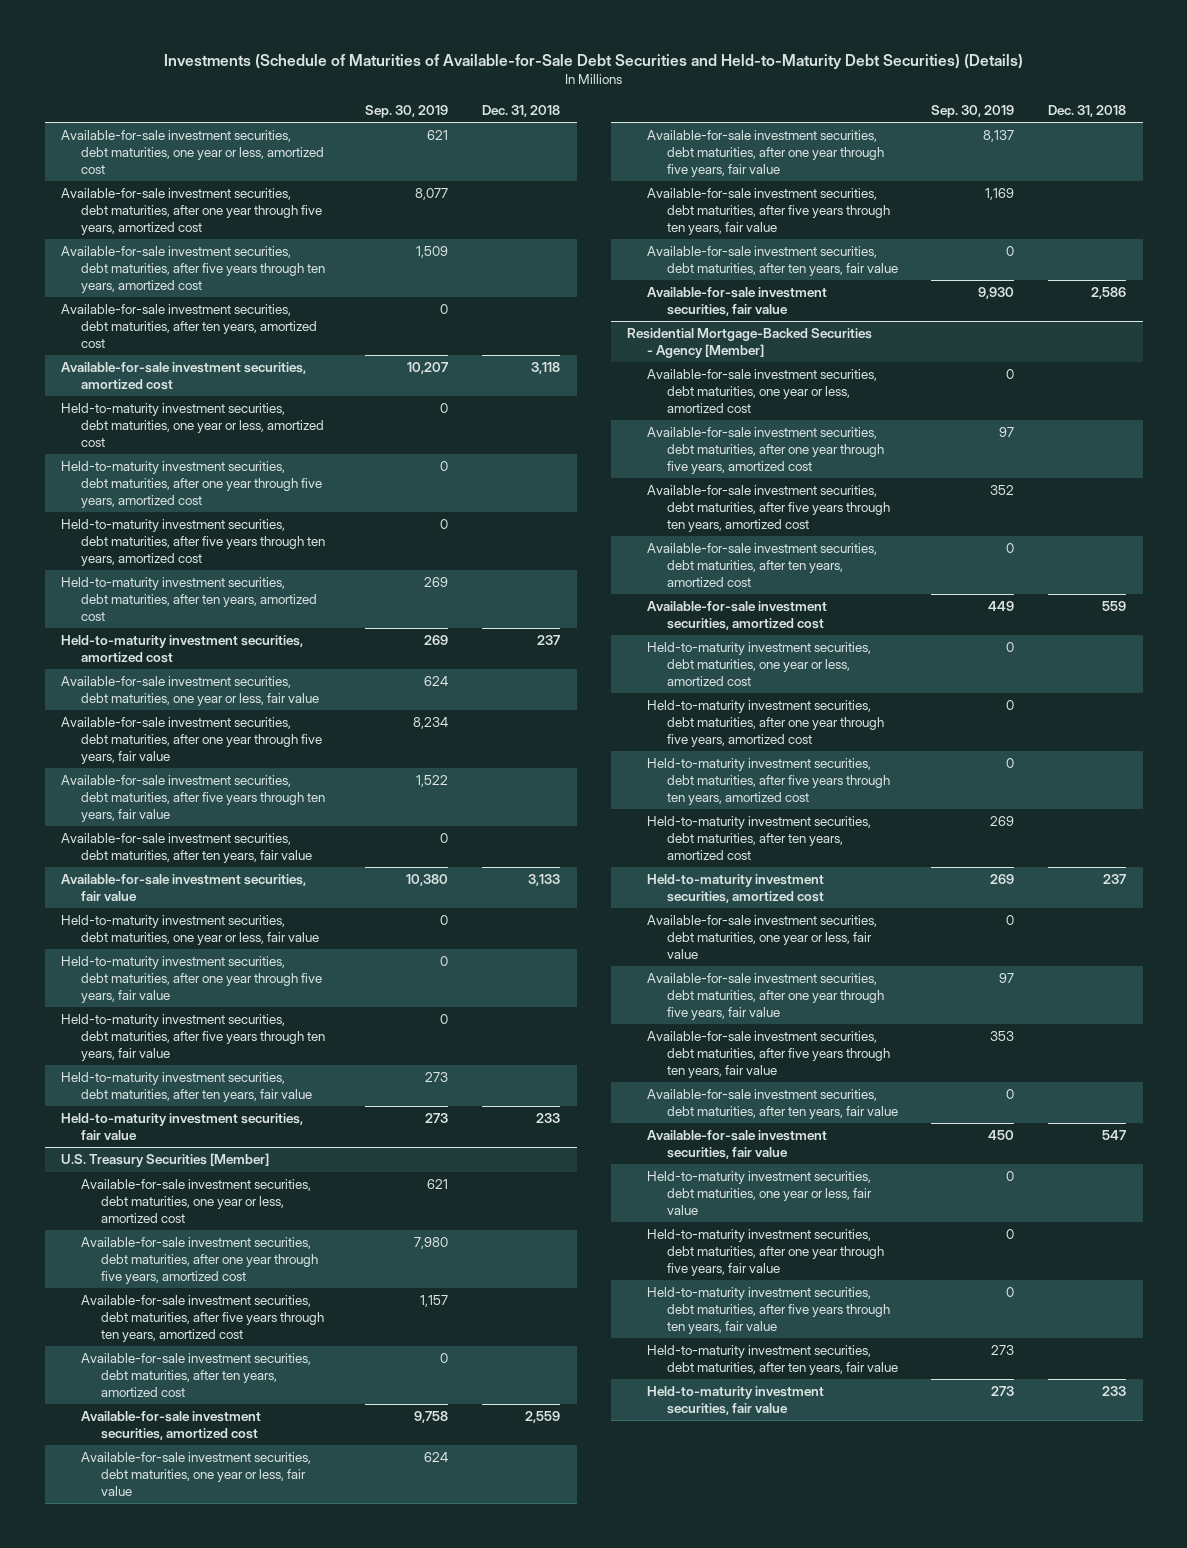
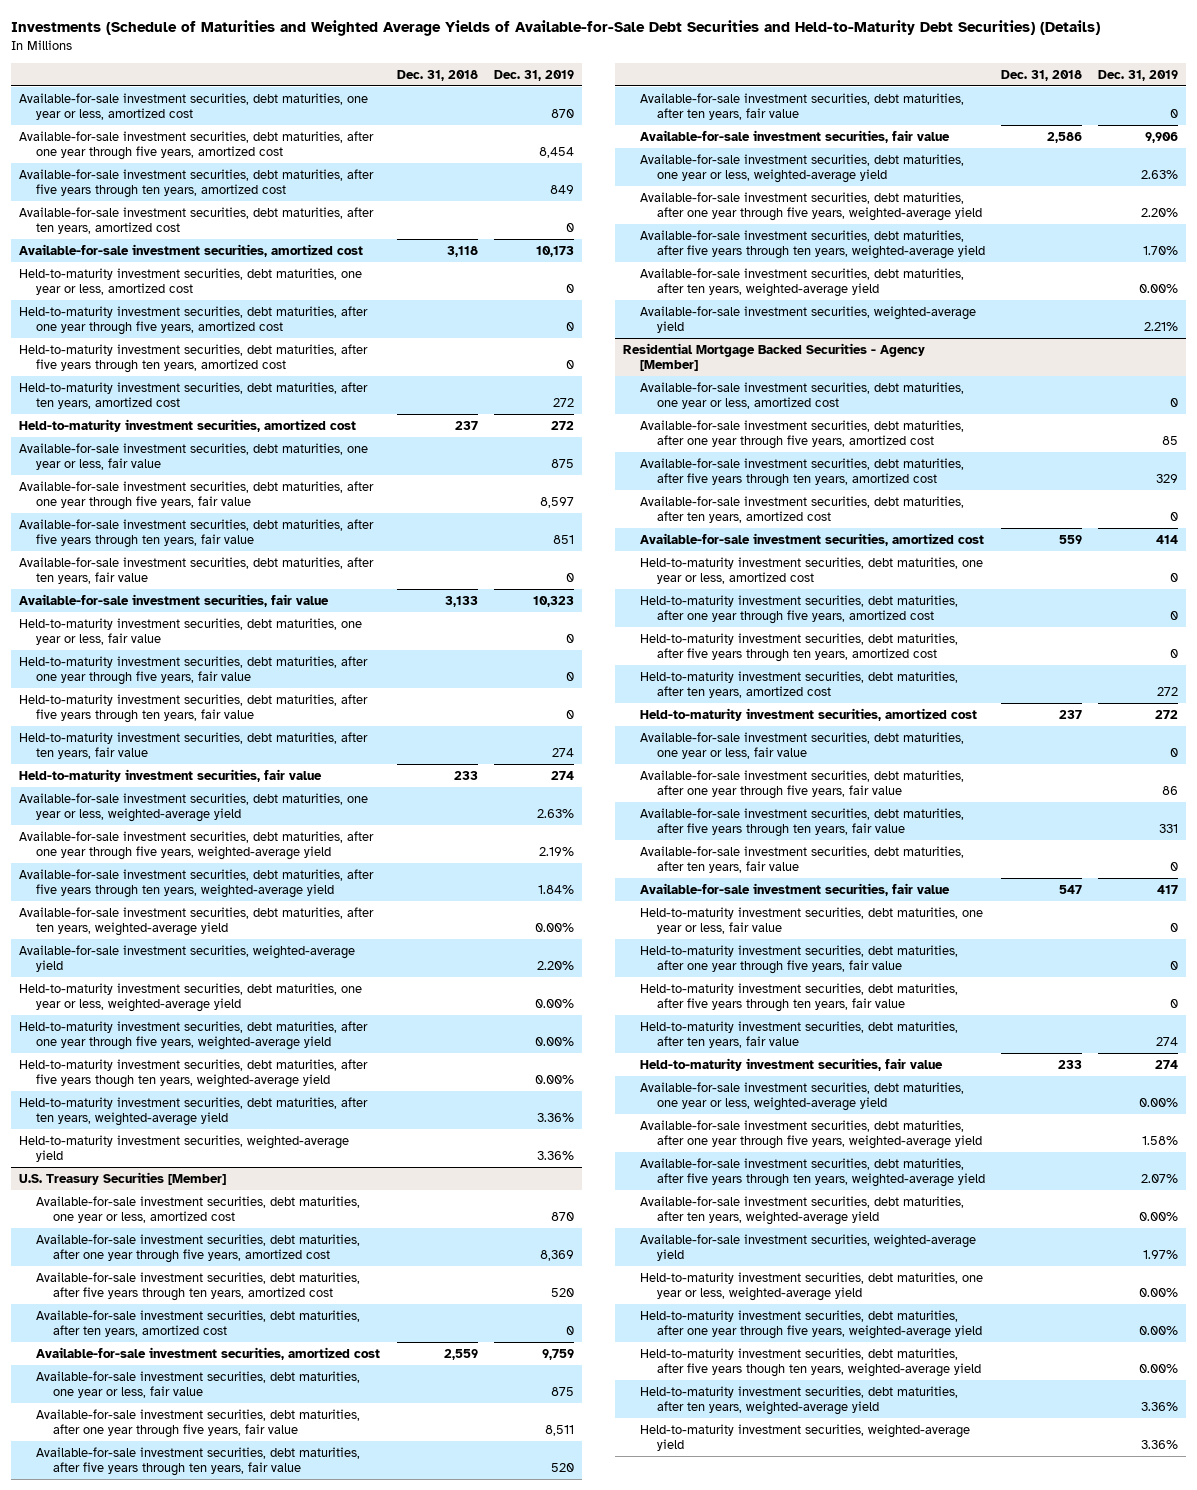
[163,53,1023,69] Investments (Schedule of Maturities of Available-for-Sale Debt Securities and Held-to-Maturity Debt Securities) (Details) -> [11,20,1101,37] Investments (Schedule of Maturities and Weighted Average Yields of Available-for-Sale Debt Securities and Held-to-Maturity Debt Securities) (Details)
[365,104,449,118] Sep. 30, 2019 -> none
none -> [493,69,574,81] Dec. 31, 2019
none -> [19,792,369,823] Available-for-sale investment securities, debt maturities, one year or less, weighted-average yield
none -> [19,830,375,861] Available-for-sale investment securities, debt maturities, after one year through five years, weighted-average yield
none -> [19,868,375,899] Available-for-sale investment securities, debt maturities, after five years through ten years, weighted-average yield
none -> [19,906,375,937] Available-for-sale investment securities, debt maturities, after ten years, weighted-average yield
none -> [19,944,356,973] Available-for-sale investment securities, weighted-average yield
none -> [19,982,363,1013] Held-to-maturity investment securities, debt maturities, one year or less, weighted-average yield
none -> [19,1020,369,1051] Held-to-maturity investment securities, debt maturities, after one year through five years, weighted-average yield
none -> [19,1058,369,1089] Held-to-maturity investment securities, debt maturities, after five years though ten years, weighted-average yield
none -> [19,1096,369,1127] Held-to-maturity investment securities, debt maturities, after ten years, weighted-average yield
none -> [19,1134,350,1163] Held-to-maturity investment securities, weighted-average yield
none -> [639,153,964,184] Available-for-sale investment securities, debt maturities, one year or less, weighted-average yield
none -> [639,191,982,222] Available-for-sale investment securities, debt maturities, after one year through five years, weighted-average yield
none -> [639,229,985,260] Available-for-sale investment securities, debt maturities, after five years through ten years, weighted-average yield
none -> [639,267,964,298] Available-for-sale investment securities, debt maturities, after ten years, weighted-average yield
none -> [639,305,976,334] Available-for-sale investment securities, weighted-average yield
[627,328,873,358] Residential Mortgage-Backed Securities - Agency [Member] -> [623,342,926,372] Residential Mortgage Backed Securities - Agency [Member]
none -> [639,1081,964,1112] Available-for-sale investment securities, debt maturities, one year or less, weighted-average yield
none -> [639,1119,982,1150] Available-for-sale investment securities, debt maturities, after one year through five years, weighted-average yield
none -> [639,1157,985,1188] Available-for-sale investment securities, debt maturities, after five years through ten years, weighted-average yield
none -> [639,1195,964,1226] Available-for-sale investment securities, debt maturities, after ten years, weighted-average yield
none -> [639,1233,976,1262] Available-for-sale investment securities, weighted-average yield
none -> [639,1271,983,1302] Held-to-maturity investment securities, debt maturities, one year or less, weighted-average yield
none -> [639,1309,982,1340] Held-to-maturity investment securities, debt maturities, after one year through five years, weighted-average yield
none -> [639,1347,981,1378] Held-to-maturity investment securities, debt maturities, after five years though ten years, weighted-average yield
none -> [639,1385,958,1416] Held-to-maturity investment securities, debt maturities, after ten years, weighted-average yield
none -> [639,1423,970,1452] Held-to-maturity investment securities, weighted-average yield

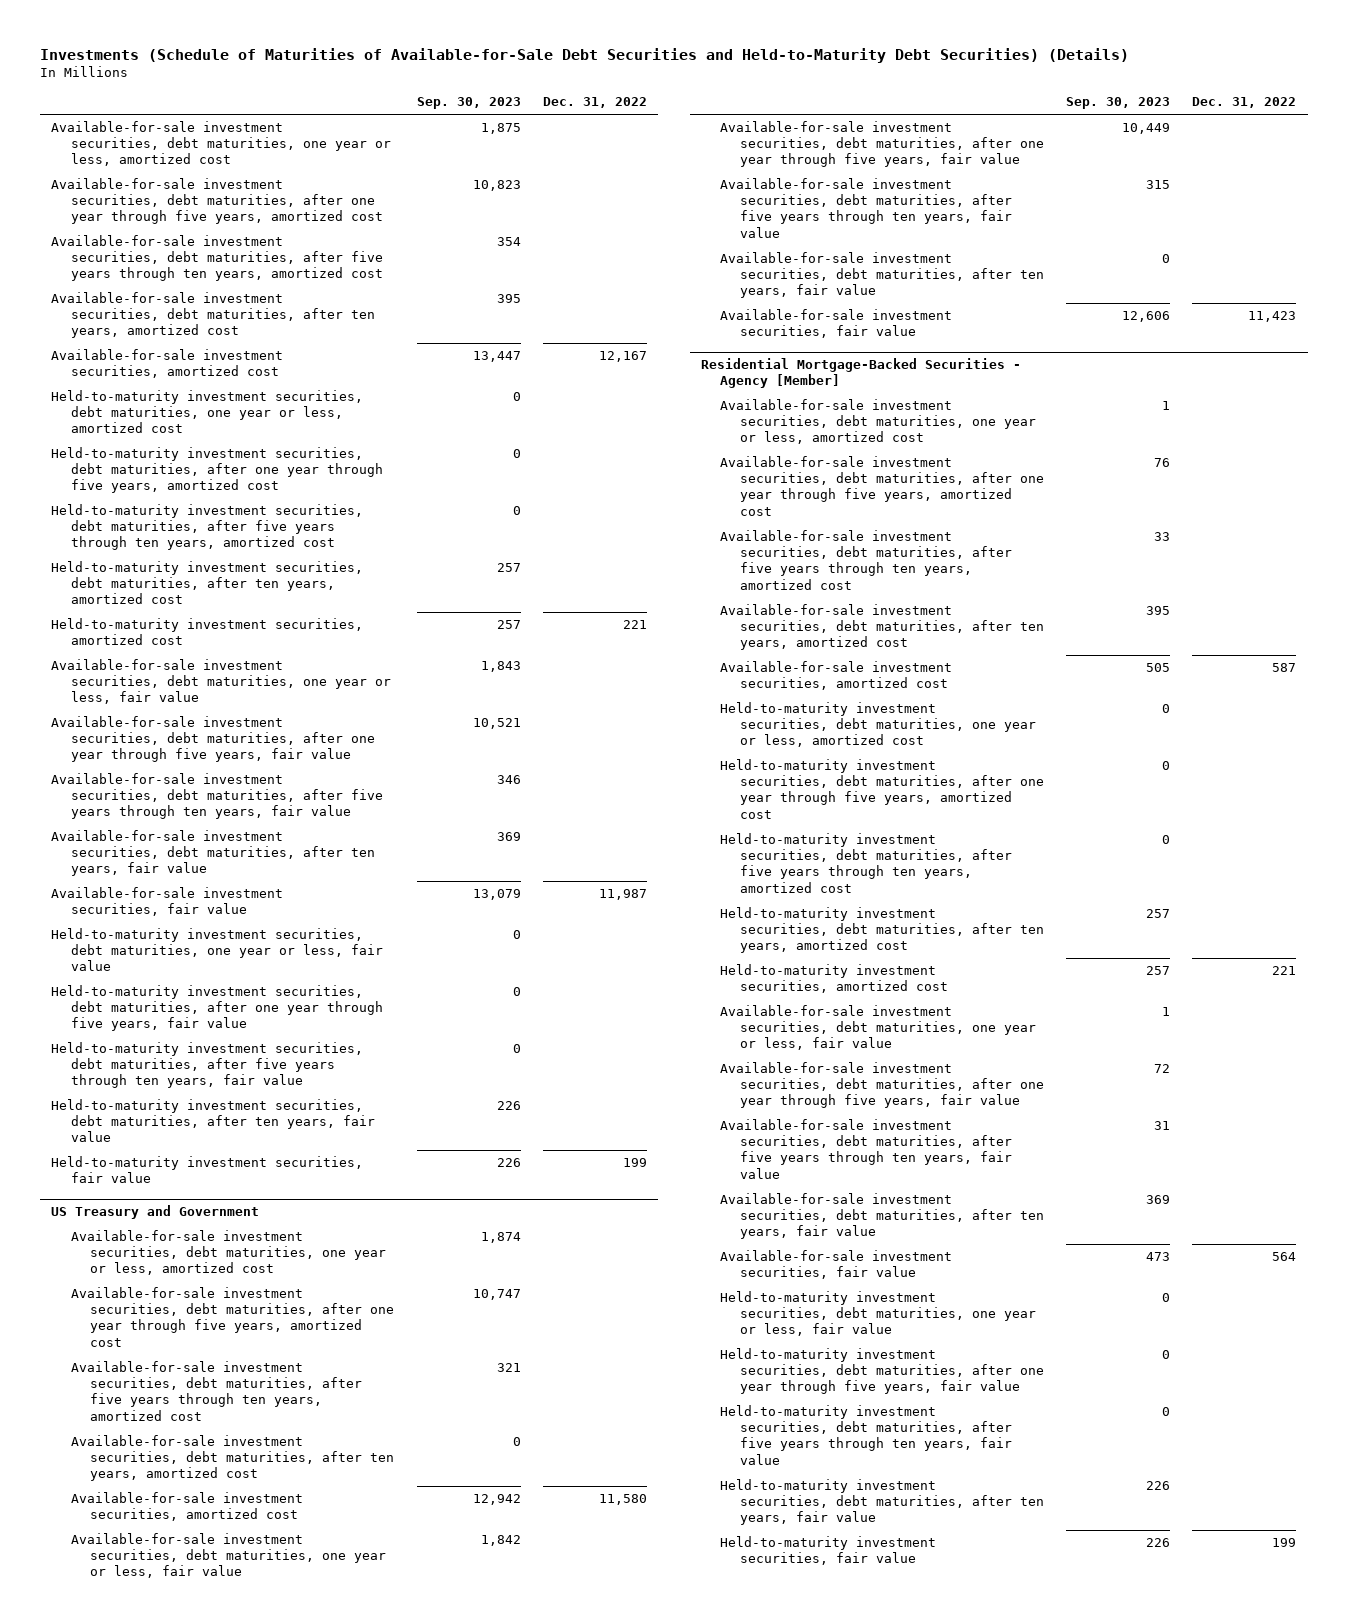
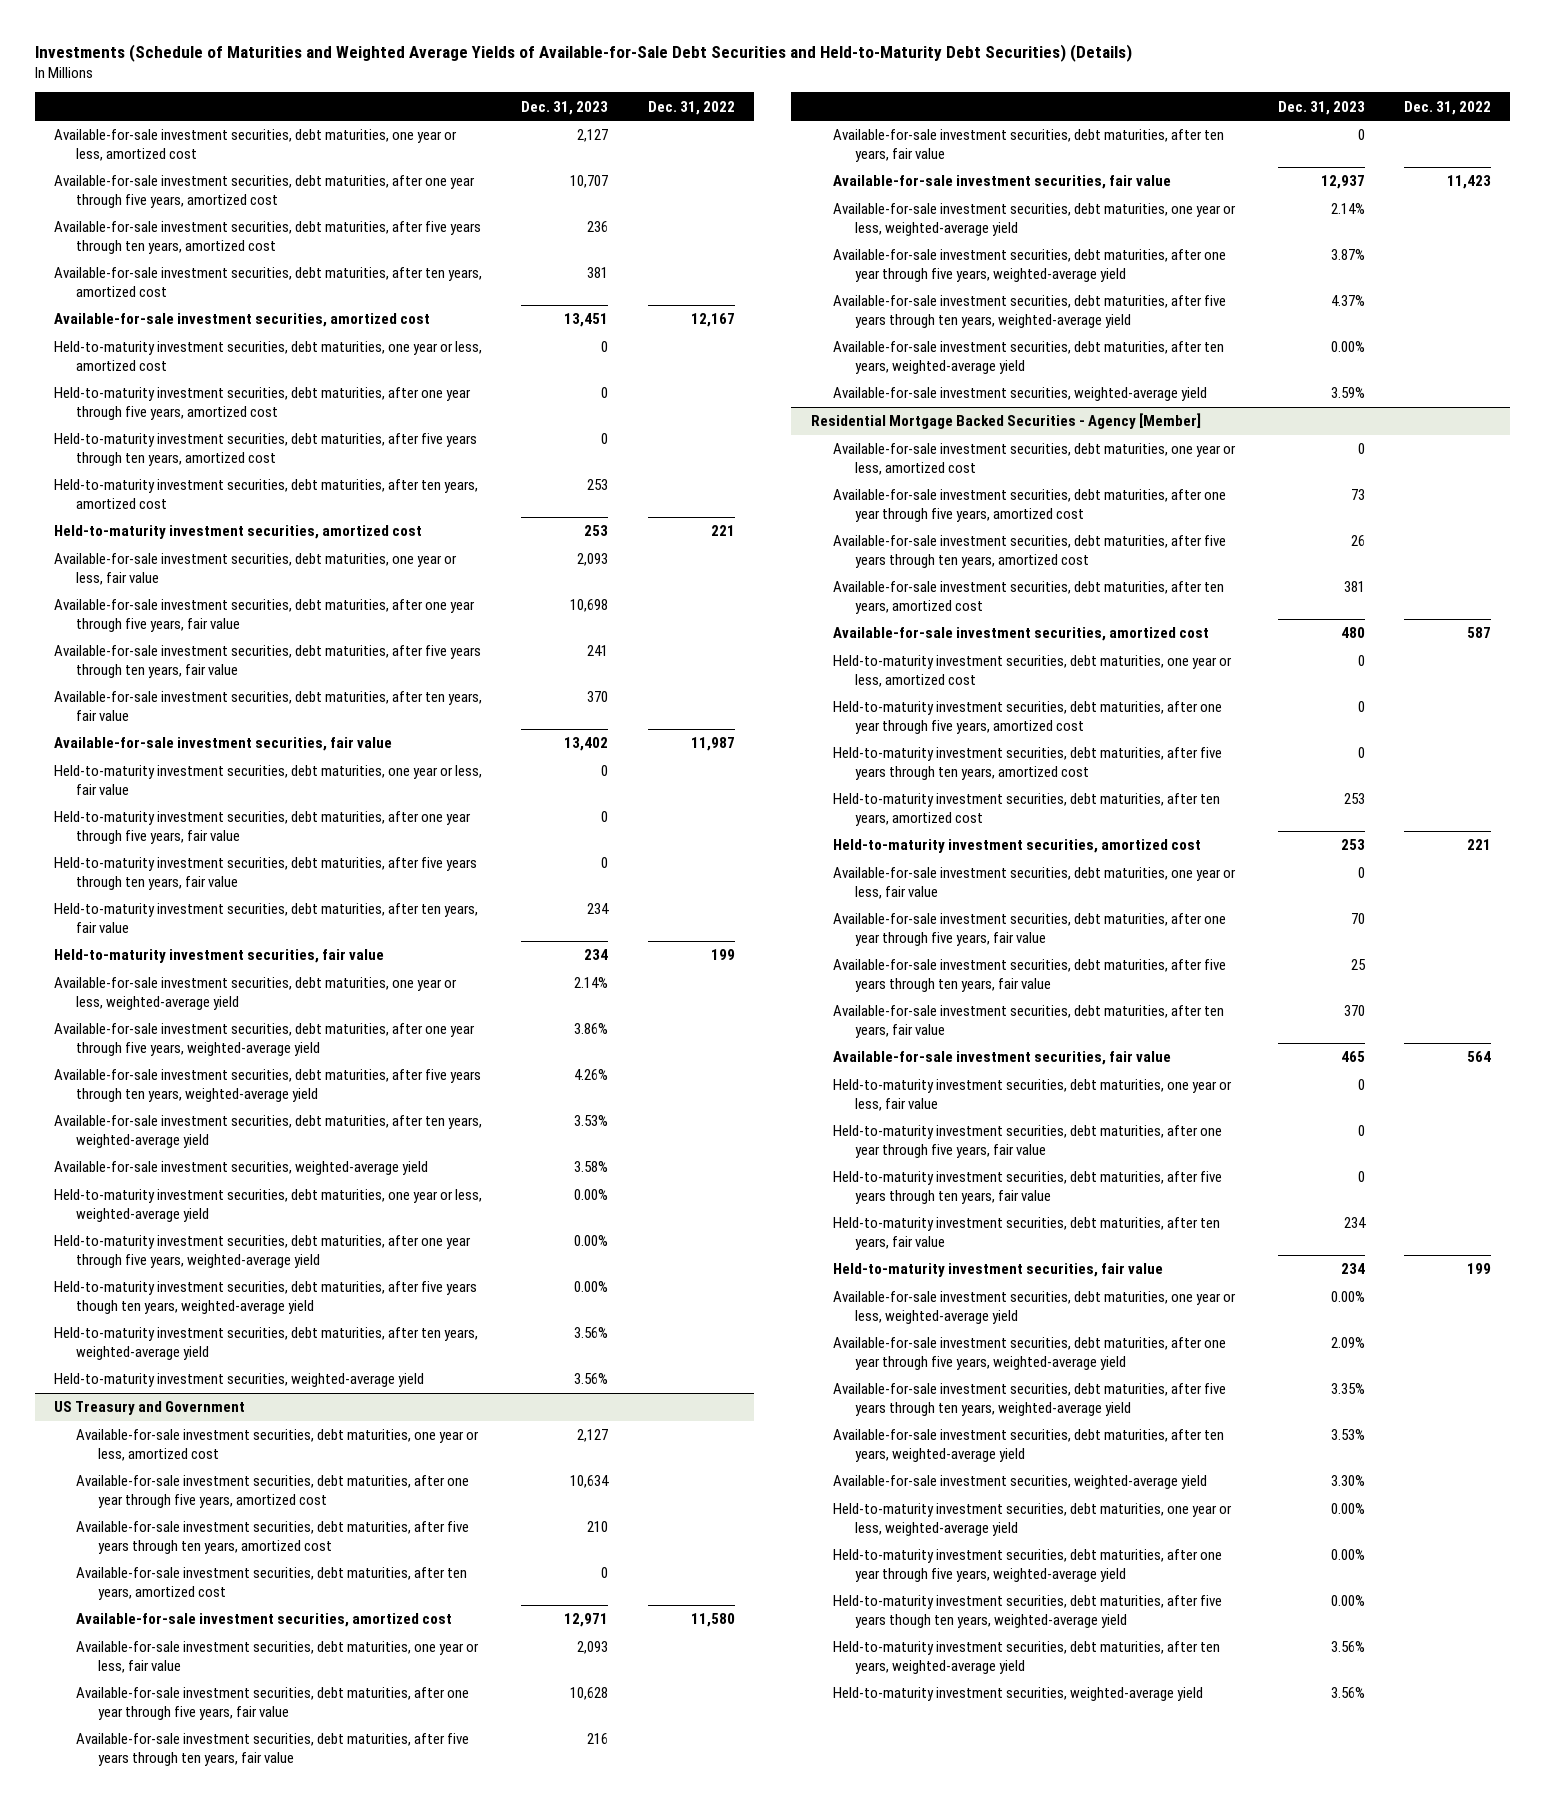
[40,47,1130,63] Investments (Schedule of Maturities of Available-for-Sale Debt Securities and Held-to-Maturity Debt Securities) (Details) -> [34,43,1132,62] Investments (Schedule of Maturities and Weighted Average Yields of Available-for-Sale Debt Securities and Held-to-Maturity Debt Securities) (Details)
[416,97,521,110] Sep. 30, 2023 -> none
none -> [521,100,609,115] Dec. 31, 2023
none -> [54,977,458,1010] Available-for-sale investment securities, debt maturities, one year or less, weighted-average yield
none -> [54,1023,476,1056] Available-for-sale investment securities, debt maturities, after one year through five years, weighted-average yield
none -> [54,1069,482,1102] Available-for-sale investment securities, debt maturities, after five years through ten years, weighted-average yield
none -> [54,1115,483,1148] Available-for-sale investment securities, debt maturities, after ten years, weighted-average yield
none -> [54,1161,429,1176] Available-for-sale investment securities, weighted-average yield
none -> [54,1189,483,1222] Held-to-maturity investment securities, debt maturities, one year or less, weighted-average yield
none -> [54,1235,472,1268] Held-to-maturity investment securities, debt maturities, after one year through five years, weighted-average yield
none -> [54,1281,478,1314] Held-to-maturity investment securities, debt maturities, after five years though ten years, weighted-average yield
none -> [54,1327,479,1360] Held-to-maturity investment securities, debt maturities, after ten years, weighted-average yield
none -> [54,1373,425,1388] Held-to-maturity investment securities, weighted-average yield
none -> [832,203,1236,236] Available-for-sale investment securities, debt maturities, one year or less, weighted-average yield
none -> [832,249,1226,282] Available-for-sale investment securities, debt maturities, after one year through five years, weighted-average yield
none -> [832,295,1226,328] Available-for-sale investment securities, debt maturities, after five years through ten years, weighted-average yield
none -> [832,341,1224,374] Available-for-sale investment securities, debt maturities, after ten years, weighted-average yield
none -> [832,387,1207,402] Available-for-sale investment securities, weighted-average yield
[700,358,1021,389] Residential Mortgage-Backed Securities - Agency [Member] -> [810,413,1201,430] Residential Mortgage Backed Securities - Agency [Member]
none -> [832,1291,1236,1324] Available-for-sale investment securities, debt maturities, one year or less, weighted-average yield
none -> [832,1337,1226,1370] Available-for-sale investment securities, debt maturities, after one year through five years, weighted-average yield
none -> [832,1383,1226,1416] Available-for-sale investment securities, debt maturities, after five years through ten years, weighted-average yield
none -> [832,1429,1224,1462] Available-for-sale investment securities, debt maturities, after ten years, weighted-average yield
none -> [832,1475,1207,1490] Available-for-sale investment securities, weighted-average yield
none -> [832,1503,1232,1536] Held-to-maturity investment securities, debt maturities, one year or less, weighted-average yield
none -> [832,1549,1222,1582] Held-to-maturity investment securities, debt maturities, after one year through five years, weighted-average yield
none -> [832,1595,1222,1628] Held-to-maturity investment securities, debt maturities, after five years though ten years, weighted-average yield
none -> [832,1641,1220,1674] Held-to-maturity investment securities, debt maturities, after ten years, weighted-average yield
none -> [832,1687,1203,1702] Held-to-maturity investment securities, weighted-average yield

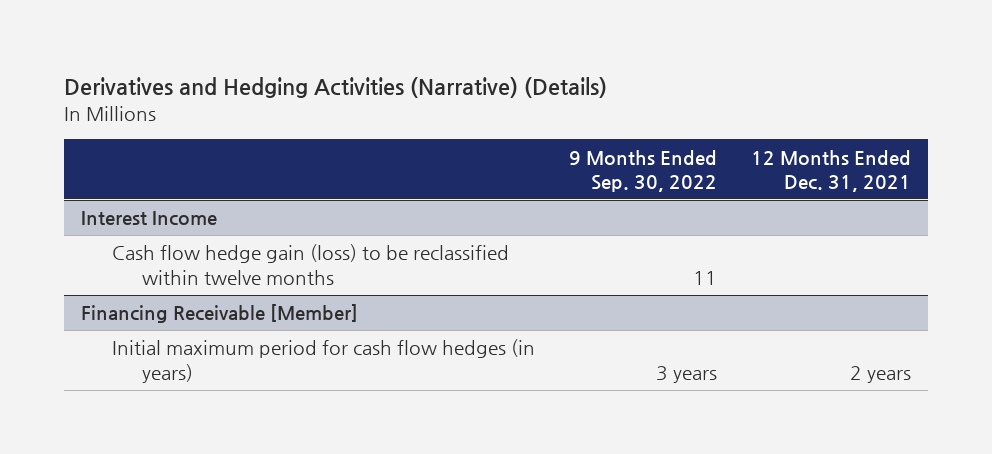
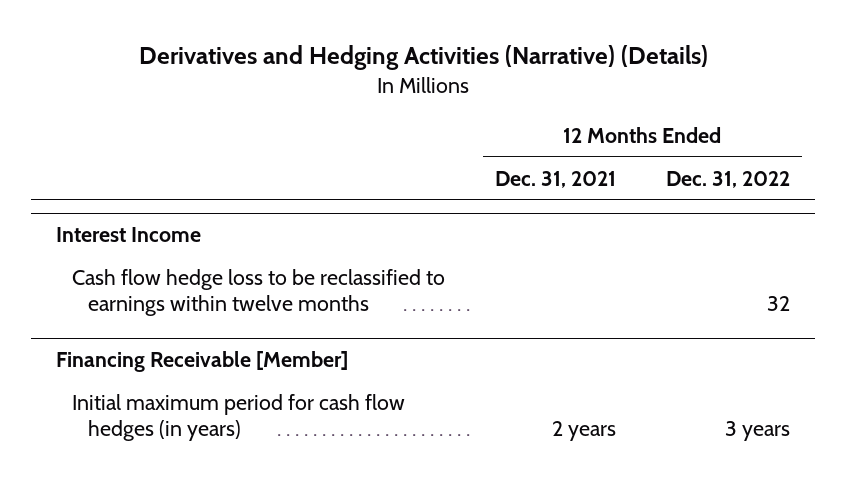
[568,149,717,193] 9 Months Ended Sep. 30, 2022 -> none
none -> [665,170,790,188] Dec. 31, 2022
[111,244,509,285] Cash flow hedge gain (loss) to be reclassified within twelve months -> [72,268,446,317] Cash flow hedge loss to be reclassified to earnings within twelve months

